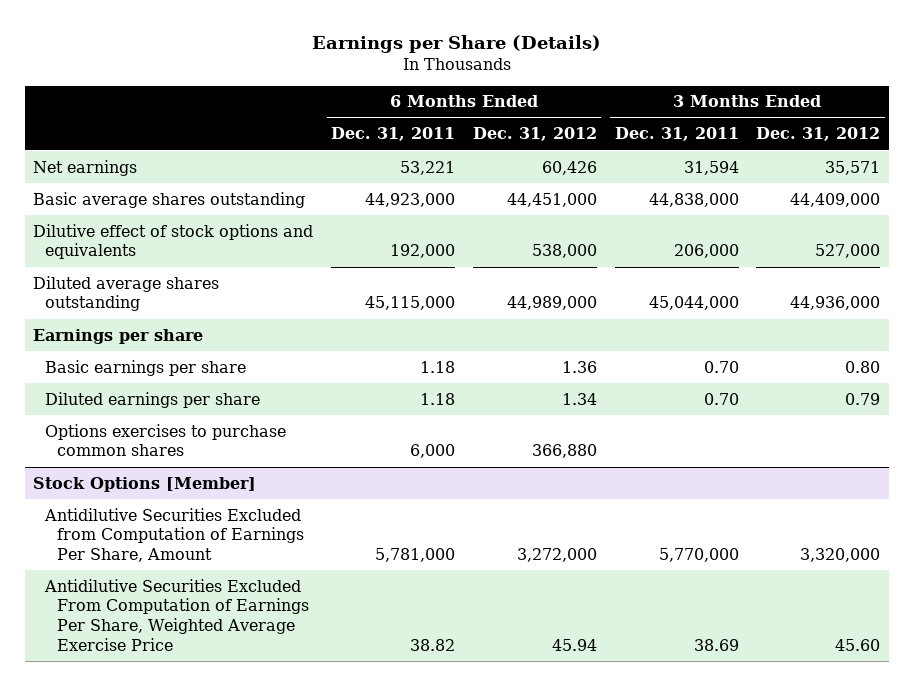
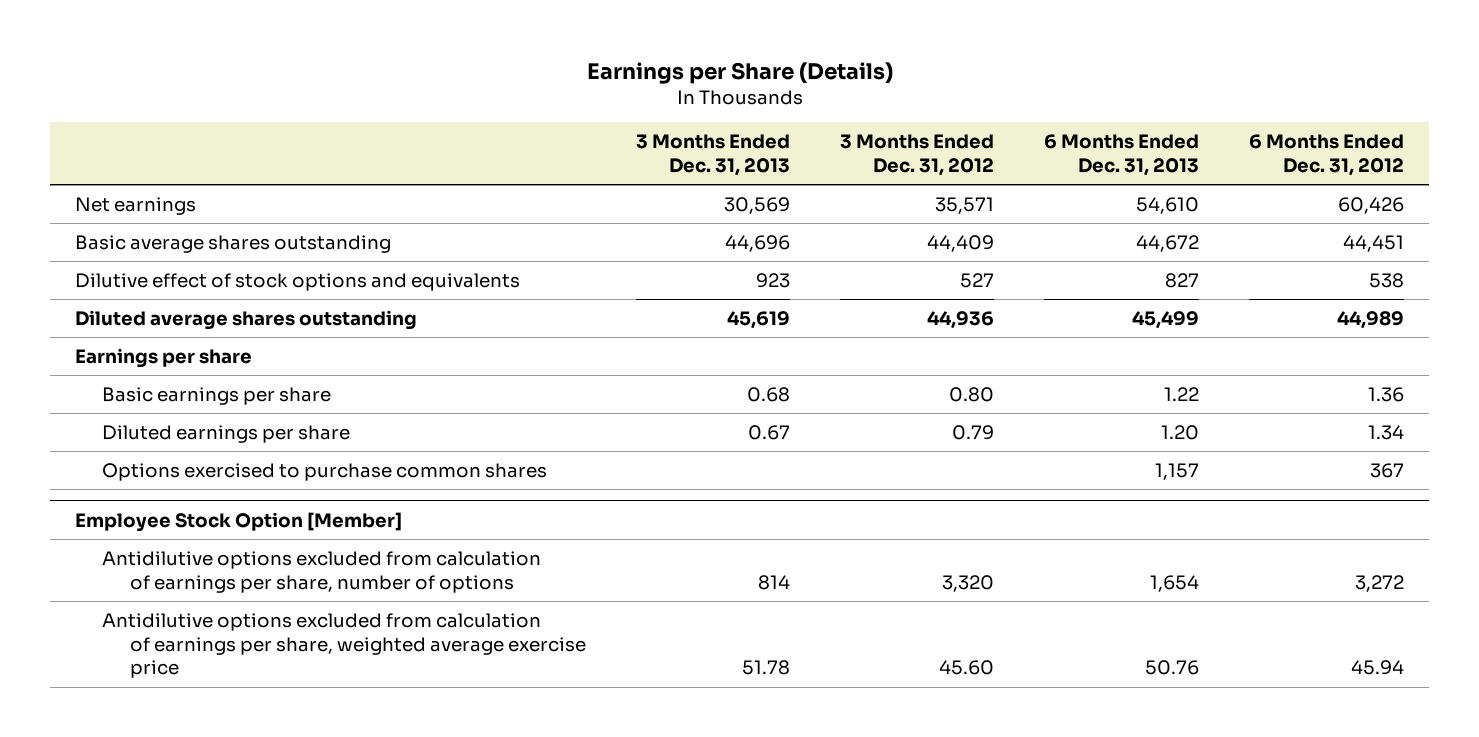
[331,127,456,142] Dec. 31, 2011 -> none
[614,127,739,142] Dec. 31, 2011 -> none
none -> [635,134,790,177] 3 Months Ended Dec. 31, 2013
none -> [1043,134,1199,177] 6 Months Ended Dec. 31, 2013
[506,192,597,207] 44,451,000 -> [1342,234,1404,252] 44,451
[790,192,881,207] 44,409,000 -> [926,234,994,252] 44,409
[531,244,597,259] 538,000 -> [1368,272,1404,288] 538
[815,244,881,259] 527,000 -> [959,272,994,288] 527
[506,296,597,311] 44,989,000 -> [1336,310,1404,329] 44,989
[790,296,881,311] 44,936,000 -> [926,310,994,329] 44,936
[45,423,287,457] Options exercises to purchase common shares -> [102,462,548,481] Options exercised to purchase common shares
[531,444,597,459] 366,880 -> [1369,462,1404,478] 367
[33,476,257,492] Stock Options [Member] -> [75,511,403,532] Employee Stock Option [Member]
[44,507,305,563] Antidilutive Securities Excluded from Computation of Earnings Per Share, Amount -> [102,550,542,593] Antidilutive options excluded from calculation of earnings per share, number of options
[516,548,597,563] 3,272,000 -> [1354,574,1404,592] 3,272
[800,548,881,563] 3,320,000 -> [941,574,994,592] 3,320
[44,578,310,651] Antidilutive Securities Excluded From Computation of Earnings Per Share, Weighted Average Exercise Price -> [102,612,586,679] Antidilutive options excluded from calculation of earnings per share, weighted average exercise price

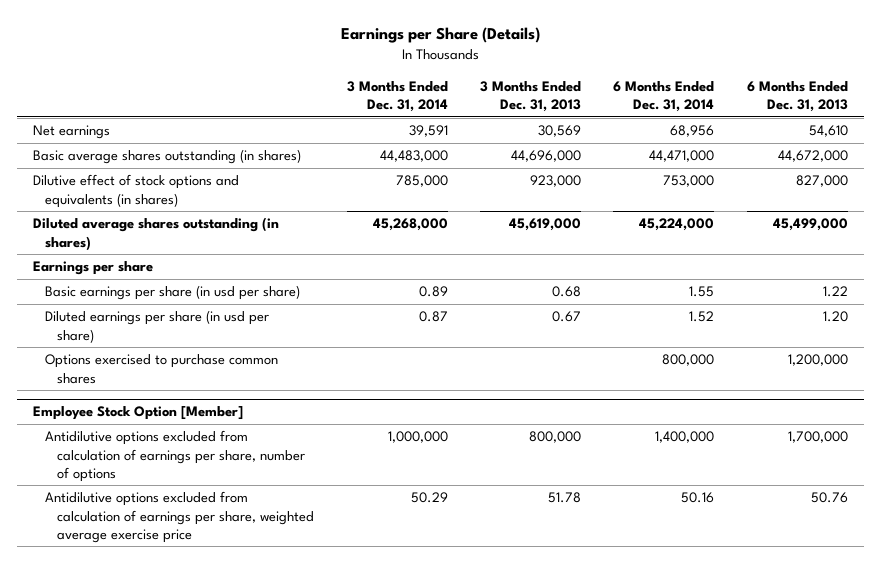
[839,134,994,177] 3 Months Ended Dec. 31, 2012 -> none
[1248,134,1404,177] 6 Months Ended Dec. 31, 2012 -> none
none -> [346,80,448,113] 3 Months Ended Dec. 31, 2014
none -> [613,80,715,113] 6 Months Ended Dec. 31, 2014
[75,234,392,253] Basic average shares outstanding -> [33,149,302,165] Basic average shares outstanding (in shares)
[724,234,790,252] 44,696 -> [510,150,581,163] 44,696,000
[1135,234,1199,252] 44,672 -> [777,150,848,163] 44,672,000
[75,272,521,291] Dilutive effect of stock options and equivalents -> [33,174,240,208] Dilutive effect of stock options and equivalents (in shares)
[755,272,790,288] 923 -> [529,175,581,188] 923,000
[1164,272,1199,288] 827 -> [795,175,848,188] 827,000
[75,309,418,330] Diluted average shares outstanding -> [33,217,280,251] Diluted average shares outstanding (in shares)
[726,310,790,329] 45,619 -> [508,218,581,232] 45,619,000
[1131,310,1199,329] 45,499 -> [772,218,848,232] 45,499,000
[102,386,332,405] Basic earnings per share -> [45,285,301,301] Basic earnings per share (in usd per share)
[102,424,351,443] Diluted earnings per share -> [45,310,270,343] Diluted earnings per share (in usd per share)
[1154,462,1199,480] 1,157 -> [787,354,848,367] 1,200,000
[757,574,790,590] 814 -> [528,431,581,444] 800,000
[1149,574,1199,592] 1,654 -> [787,431,848,444] 1,700,000

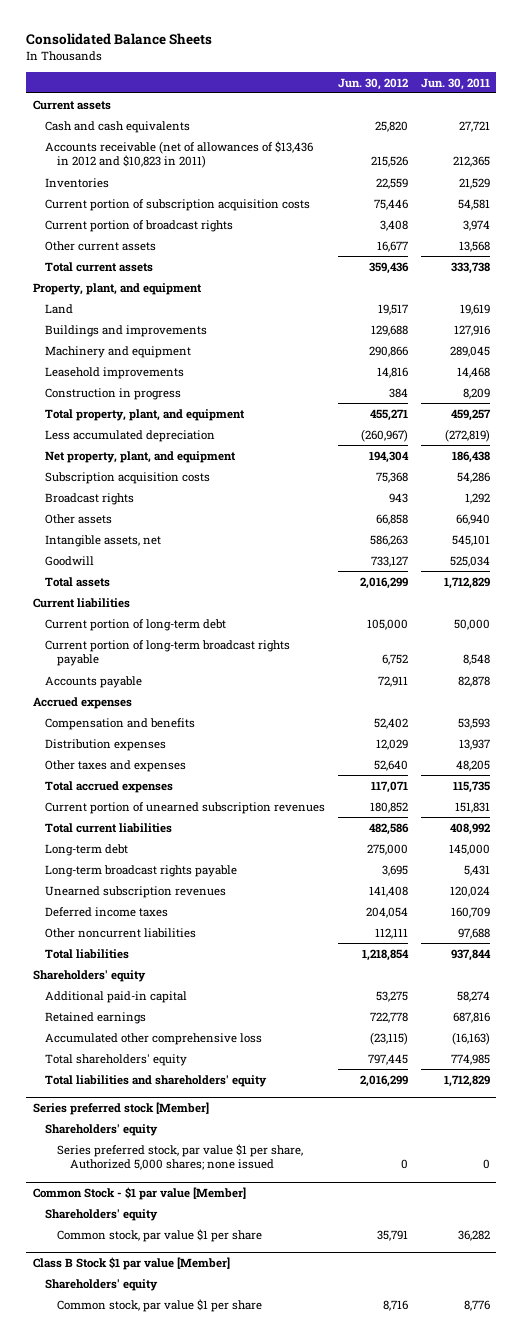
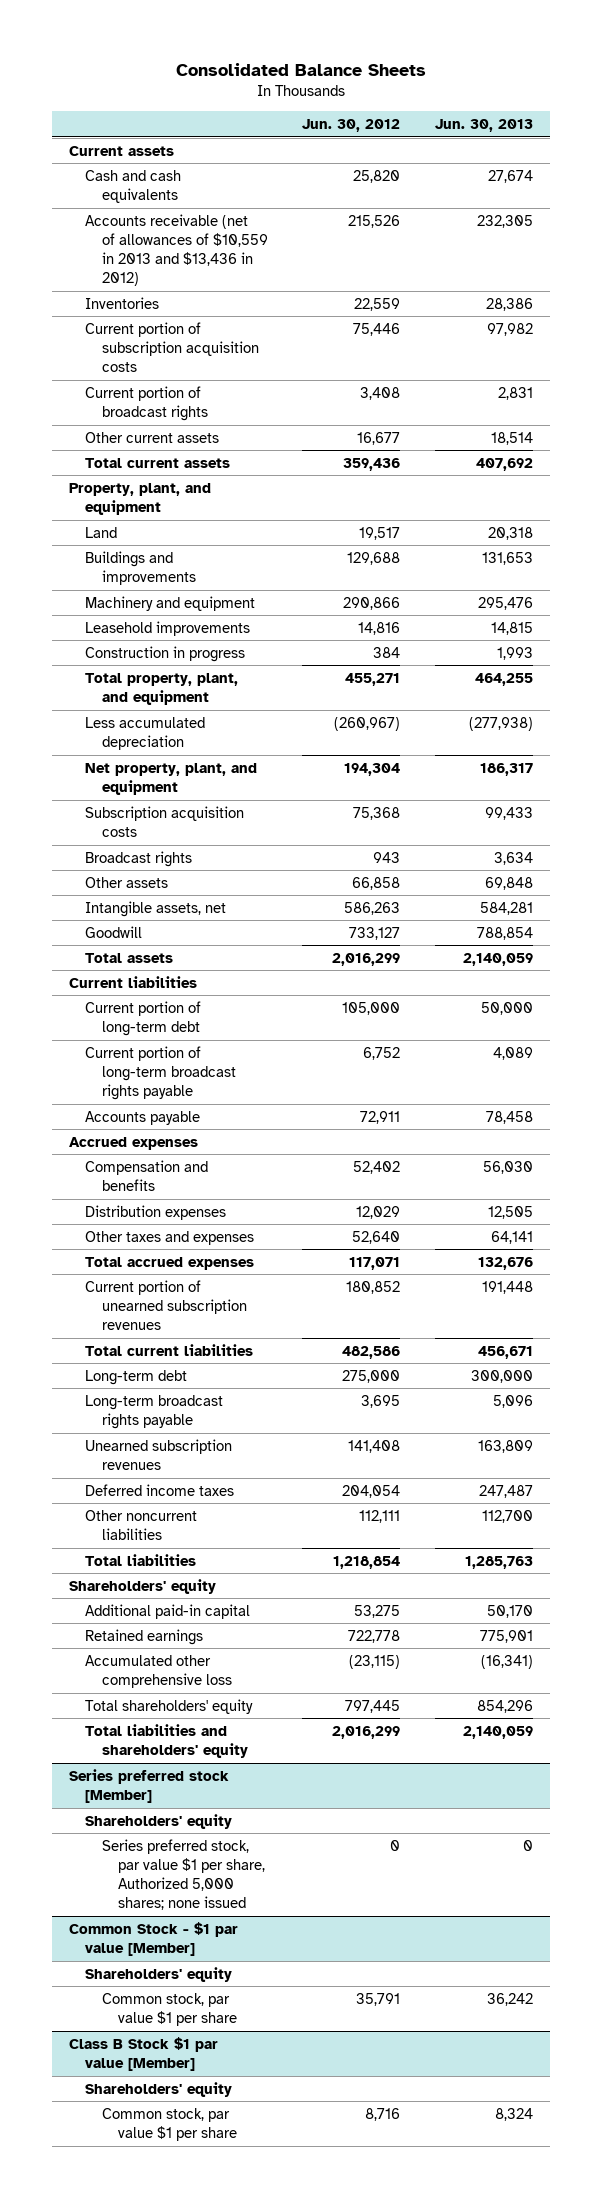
[420,77,490,90] Jun. 30, 2011 -> none
none -> [434,119,533,133] Jun. 30, 2013
[44,140,313,169] Accounts receivable (net of allowances of $13,436 in 2012 and $10,823 in 2011) -> [85,213,268,287] Accounts receivable (net of allowances of $10,559 in 2013 and $13,436 in 2012)

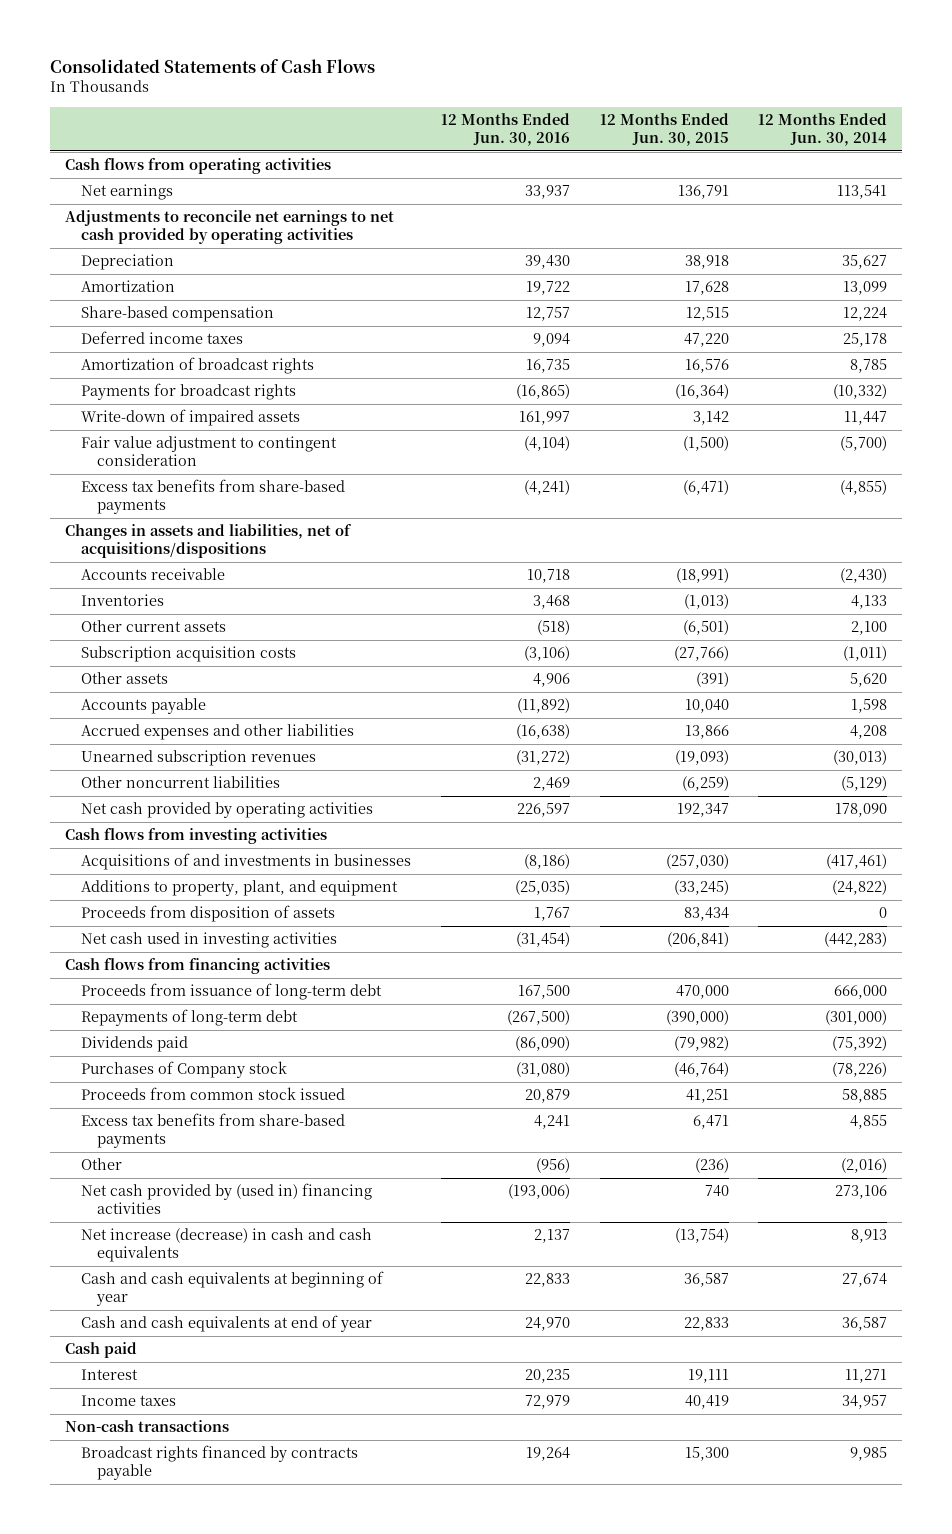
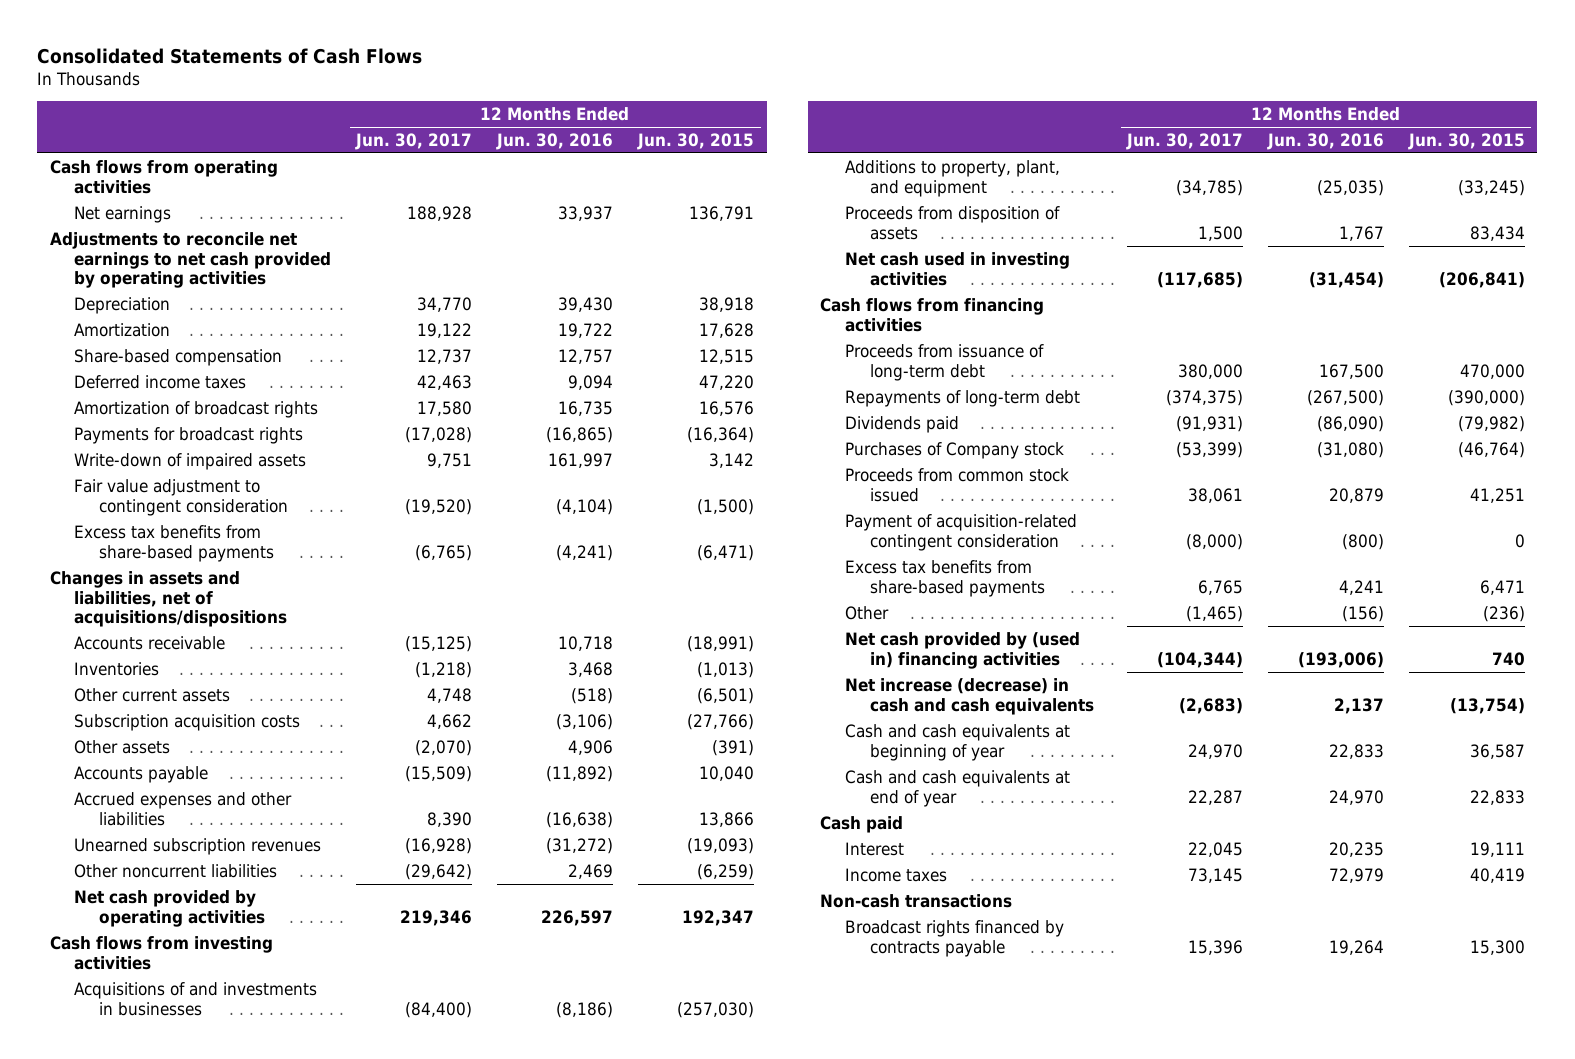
[758,113,888,146] 12 Months Ended Jun. 30, 2014 -> none
none -> [355,132,473,150] Jun. 30, 2017
none -> [845,513,1078,551] Payment of acquisition-related contingent consideration
[535,1158,570,1174] (956) -> [1341,605,1384,622] (156)

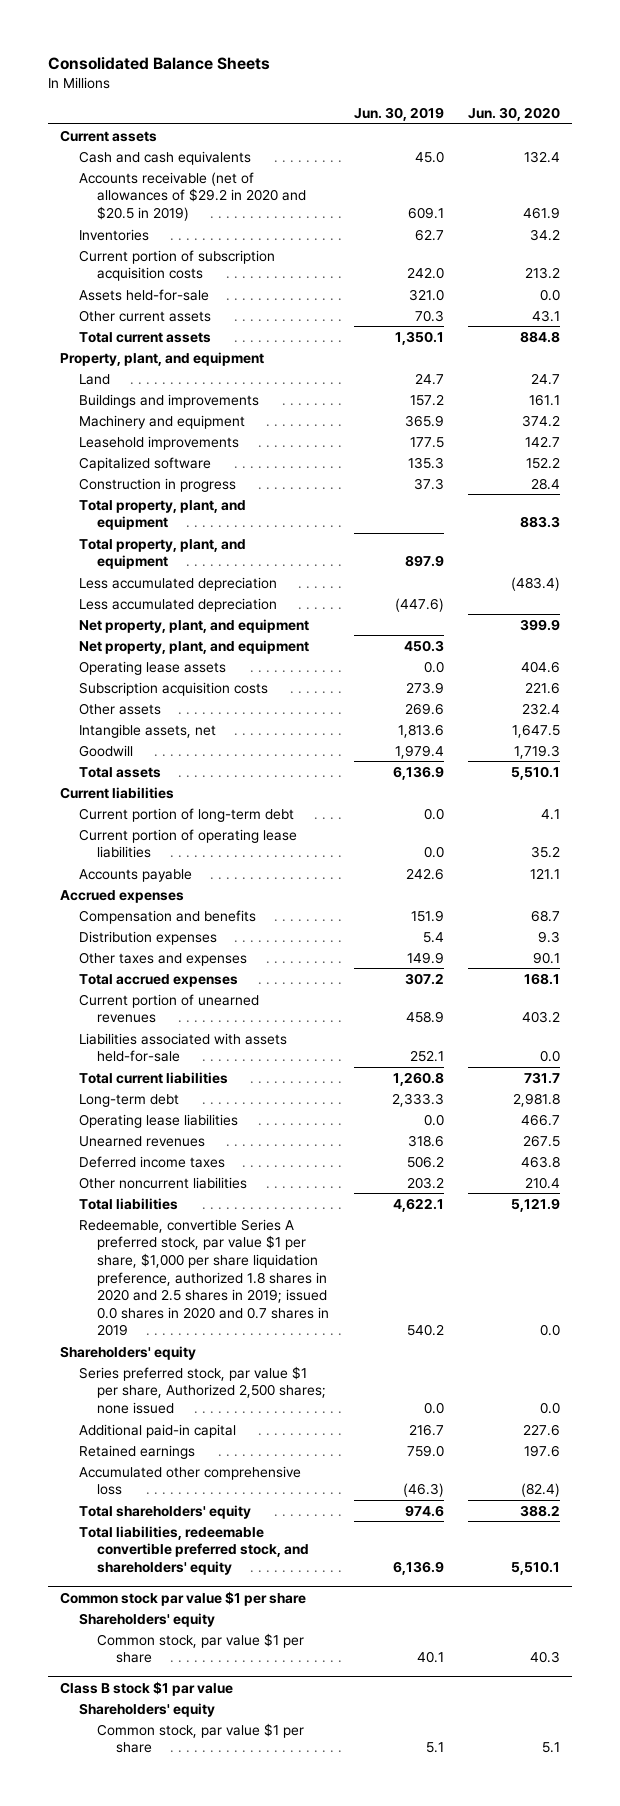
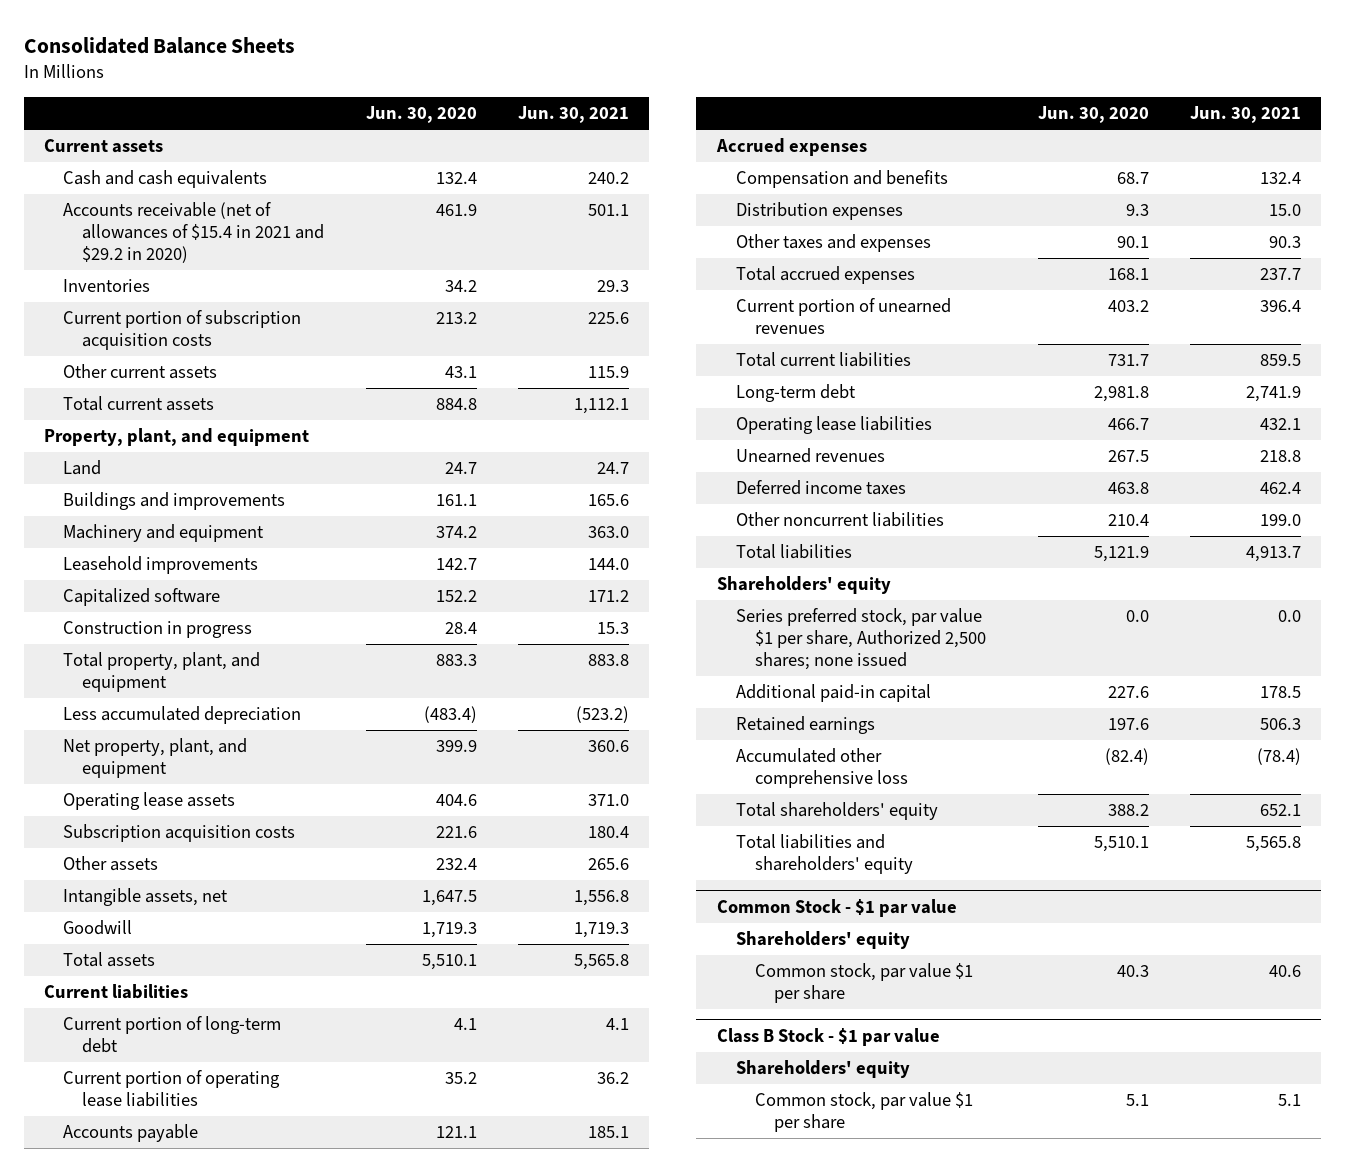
[353,107,444,122] Jun. 30, 2019 -> none
none -> [517,106,629,124] Jun. 30, 2021
[78,171,307,221] Accounts receivable (net of allowances of $29.2 in 2020 and $20.5 in 2019) -> [63,202,325,263] Accounts receivable (net of allowances of $15.4 in 2021 and $29.2 in 2020)
[78,288,209,301] Assets held-for-sale -> none
[78,538,246,570] Total property, plant, and equipment -> none
[78,597,277,612] Less accumulated depreciation -> none
[78,639,309,654] Net property, plant, and equipment -> none
[78,1032,287,1063] Liabilities associated with assets held-for-sale -> none
[78,1218,330,1337] Redeemable, convertible Series A preferred stock, par value $1 per share, $1,000 per share liquidation preference, authorized 1.8 shares in 2020 and 2.5 shares in 2019; issued 0.0 shares in 2020 and 0.7 shares in 2019 -> none
[78,1525,310,1575] Total liabilities, redeemable convertible preferred stock, and shareholders' equity -> [735,834,913,875] Total liabilities and shareholders' equity
[59,1590,306,1606] Common stock par value $1 per share -> [716,899,957,918] Common Stock - $1 par value
[59,1680,233,1696] Class B stock $1 par value -> [716,1028,940,1047] Class B Stock - $1 par value

